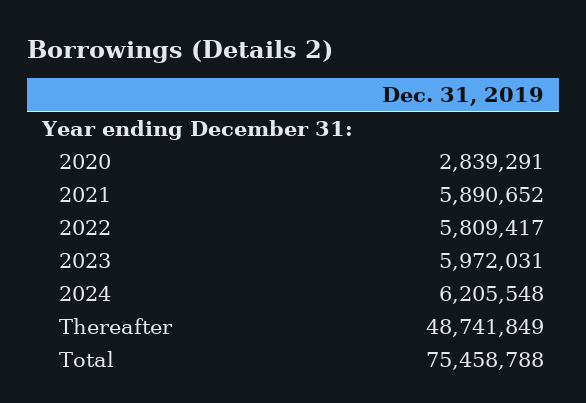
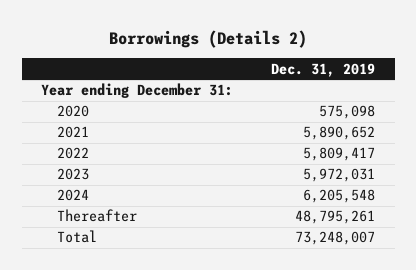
[439,153,545,172] 2,839,291 -> [319,105,376,120] 575,098
[426,318,545,337] 48,741,849 -> [295,210,376,225] 48,795,261
[426,351,545,370] 75,458,788 -> [295,231,376,246] 73,248,007

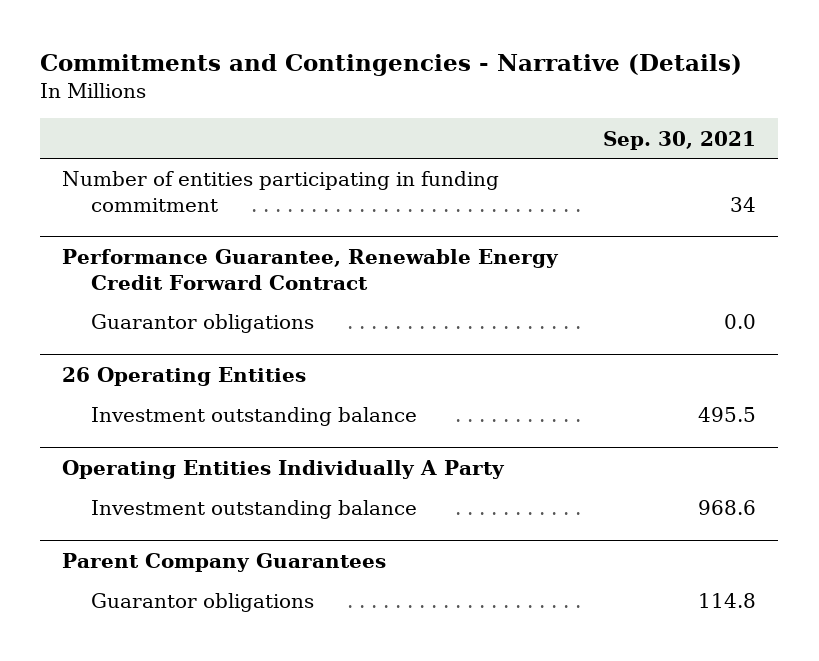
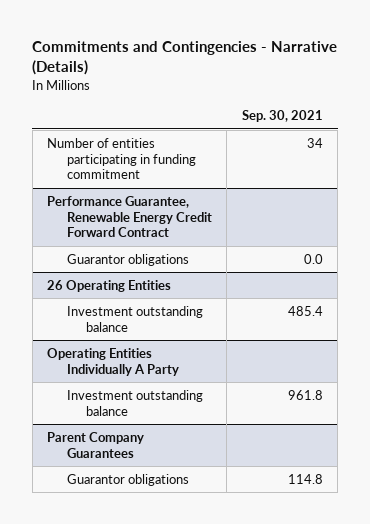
[698,407,757,423] 495.5 -> [287,305,323,316] 485.4
[698,500,757,516] 968.6 -> [287,389,323,400] 961.8

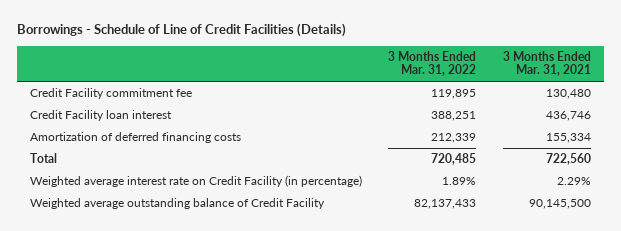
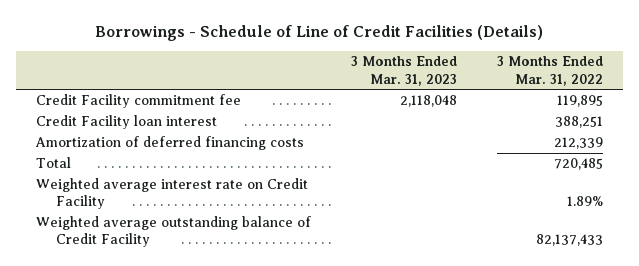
[502,50,591,77] 3 Months Ended Mar. 31, 2021 -> none
none -> [350,56,457,86] 3 Months Ended Mar. 31, 2023
[30,174,363,187] Weighted average interest rate on Credit Facility (in percentage) -> [35,178,308,210] Weighted average interest rate on Credit Facility

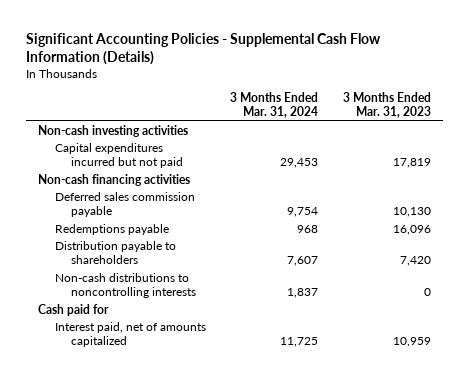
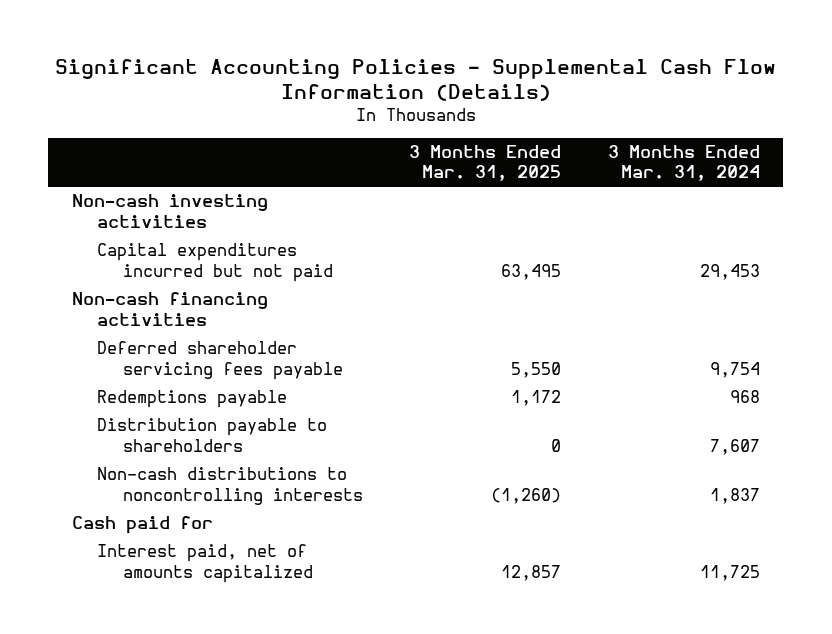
[343,92,432,119] 3 Months Ended Mar. 31, 2023 -> none
none -> [409,144,562,182] 3 Months Ended Mar. 31, 2025
[54,191,195,218] Deferred sales commission payable -> [97,341,343,380] Deferred shareholder servicing fees payable

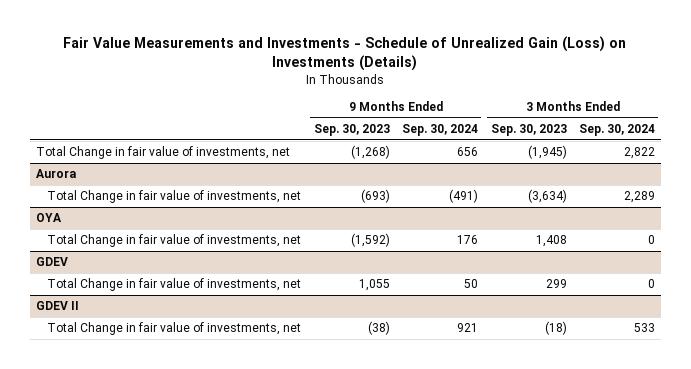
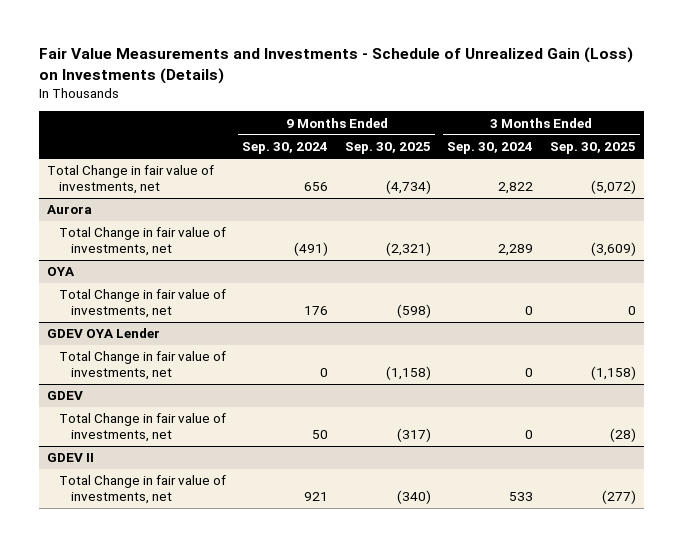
[313,123,390,136] Sep. 30, 2023 -> none
[490,123,567,136] Sep. 30, 2023 -> none
none -> [344,142,431,155] Sep. 30, 2025
none -> [549,142,636,155] Sep. 30, 2025
none -> [46,328,160,339] GDEV OYA Lender
none -> [58,351,226,381] Total Change in fair value of investments, net

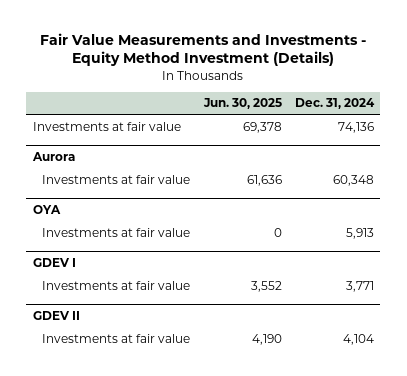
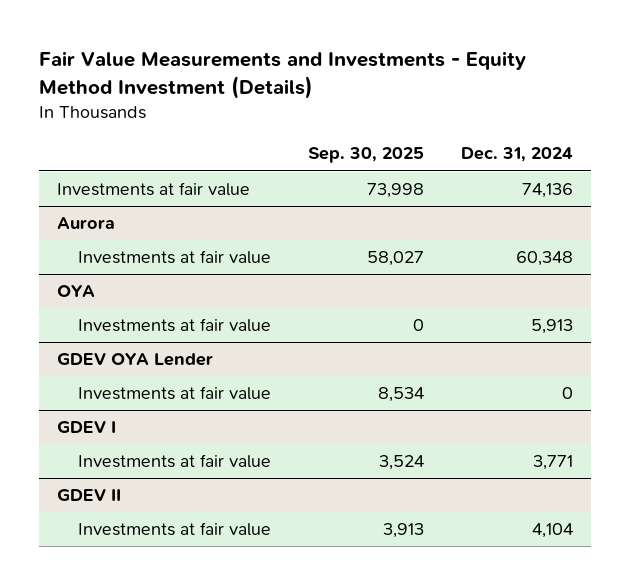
[202,98,282,110] Jun. 30, 2025 -> none
none -> [308,147,425,164] Sep. 30, 2025
none -> [56,353,213,367] GDEV OYA Lender
none -> [78,386,272,401] Investments at fair value

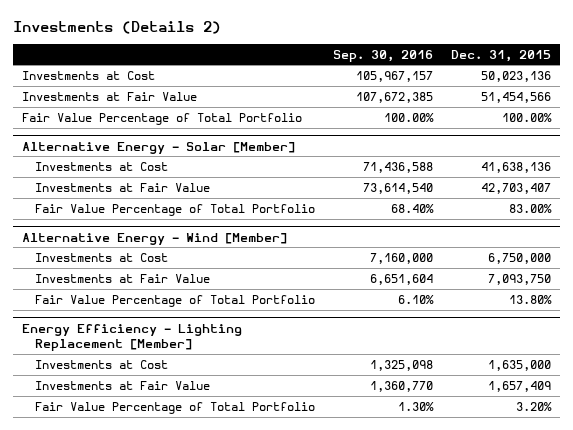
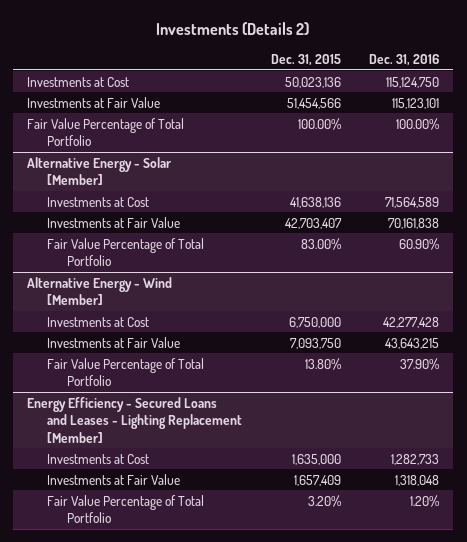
[332,49,433,62] Sep. 30, 2016 -> none
none -> [369,53,440,66] Dec. 31, 2016
[21,323,242,352] Energy Efficiency - Lighting Replacement [Member] -> [27,396,243,443] Energy Efficiency - Secured Loans and Leases - Lighting Replacement [Member]

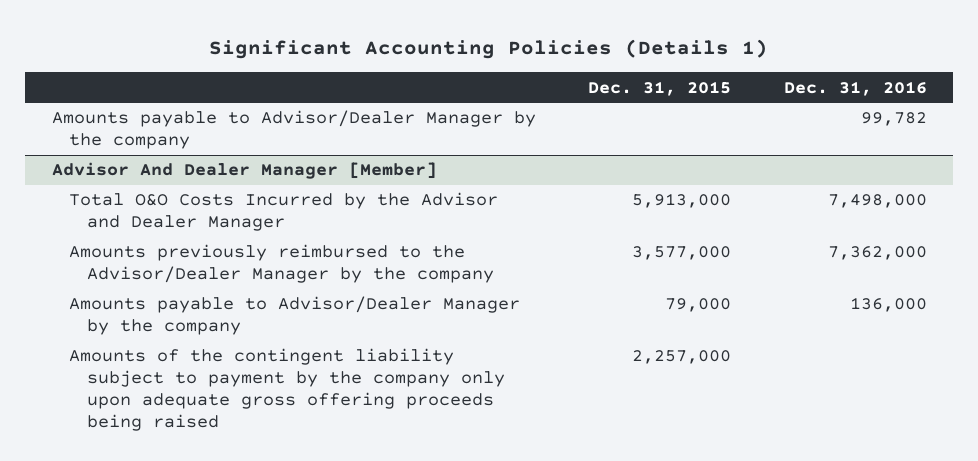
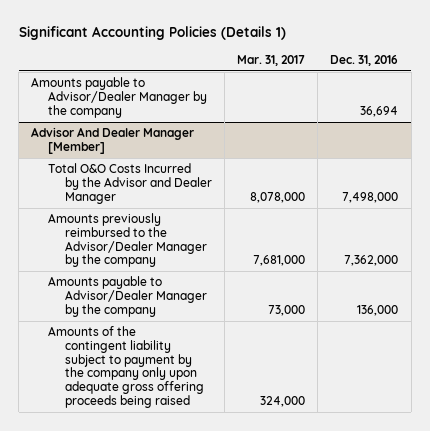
[588,80,732,96] Dec. 31, 2015 -> none
none -> [237,55,306,67] Mar. 31, 2017
[860,112,927,127] 99,782 -> [360,105,399,117] 36,694

